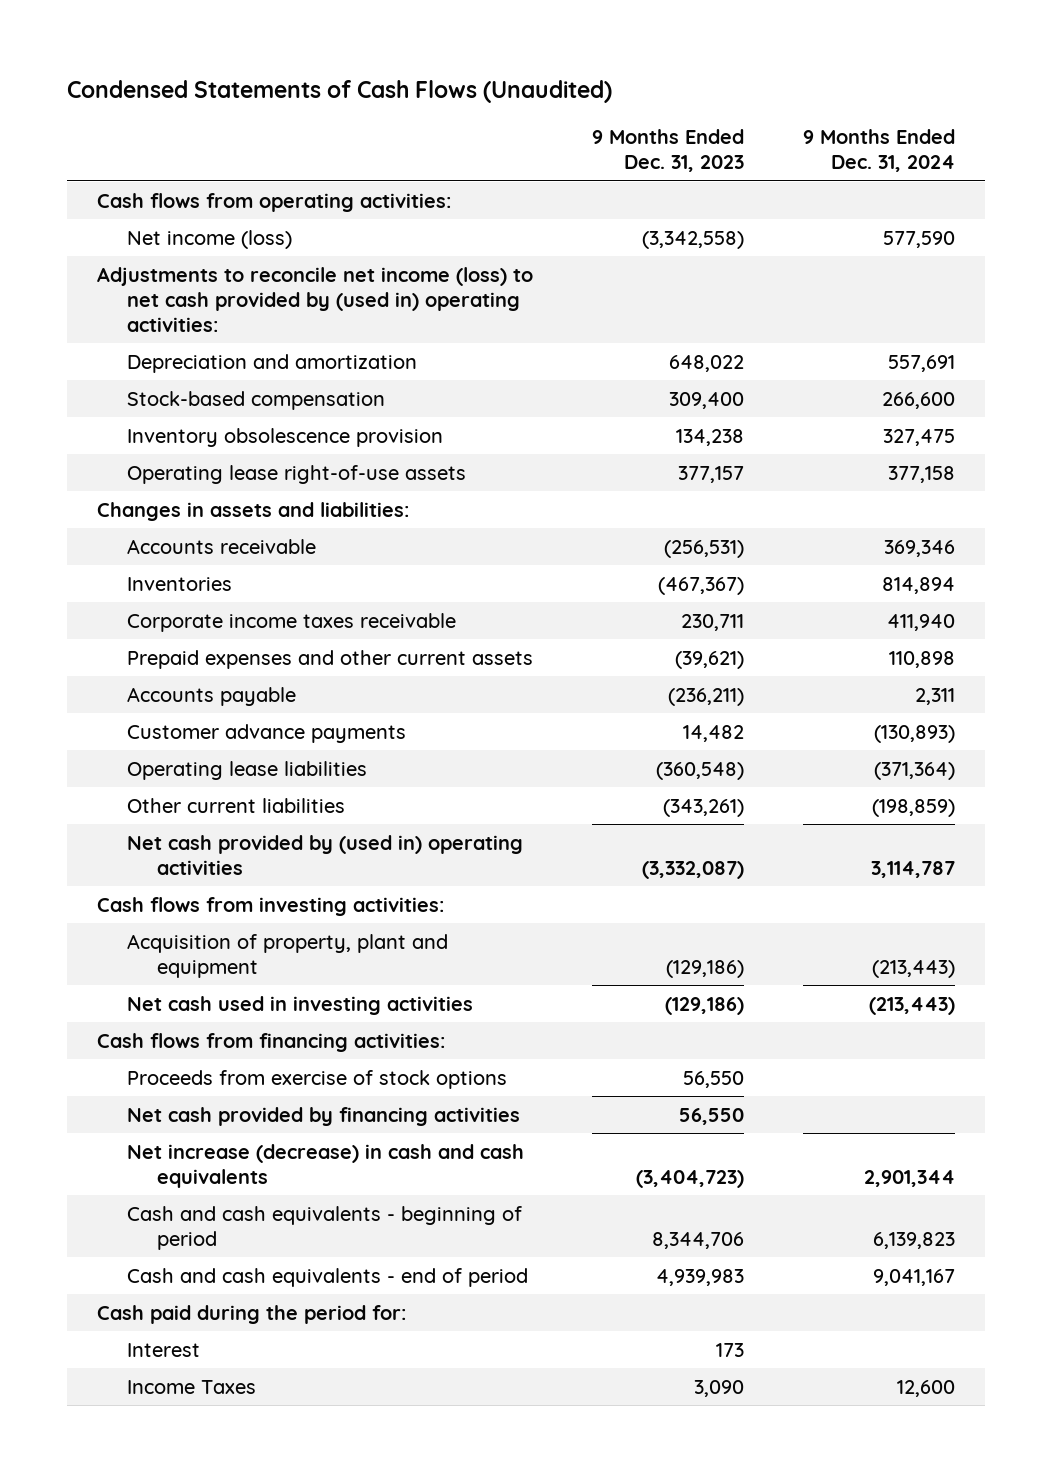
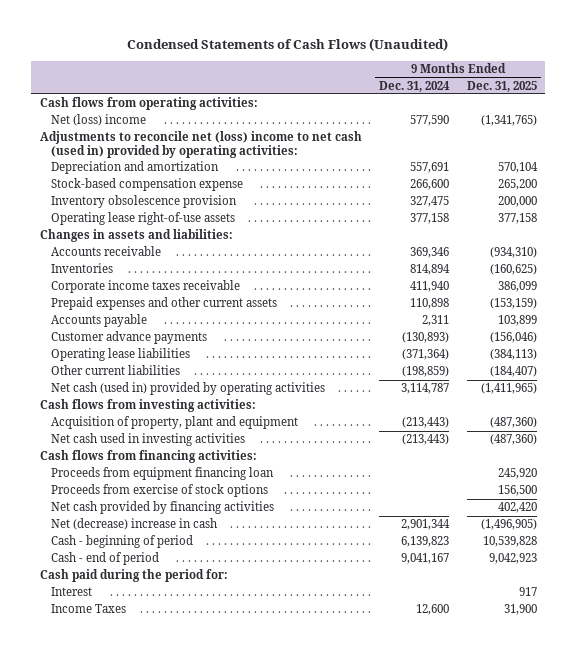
[592,129,745,173] 9 Months Ended Dec. 31, 2023 -> none
none -> [466,80,537,92] Dec. 31, 2025
[127,229,293,249] Net income (loss) -> [51,114,147,127] Net (loss) income
[96,266,533,333] Adjustments to reconcile net income (loss) to net cash provided by (used in) operating activities: -> [40,131,363,158] Adjustments to reconcile net (loss) income to net cash (used in) provided by operating activities:
[127,390,386,410] Stock-based compensation -> [51,178,244,192] Stock-based compensation expense
[127,834,524,875] Net cash provided by (used in) operating activities -> [51,382,326,396] Net cash (used in) provided by operating activities
none -> [51,467,275,481] Proceeds from equipment financing loan
[127,1143,525,1188] Net increase (decrease) in cash and cash equivalents -> [51,518,218,531] Net (decrease) increase in cash
[127,1205,523,1250] Cash and cash equivalents - beginning of period -> [51,535,194,549] Cash - beginning of period
[127,1267,529,1287] Cash and cash equivalents - end of period -> [51,552,160,566] Cash - end of period

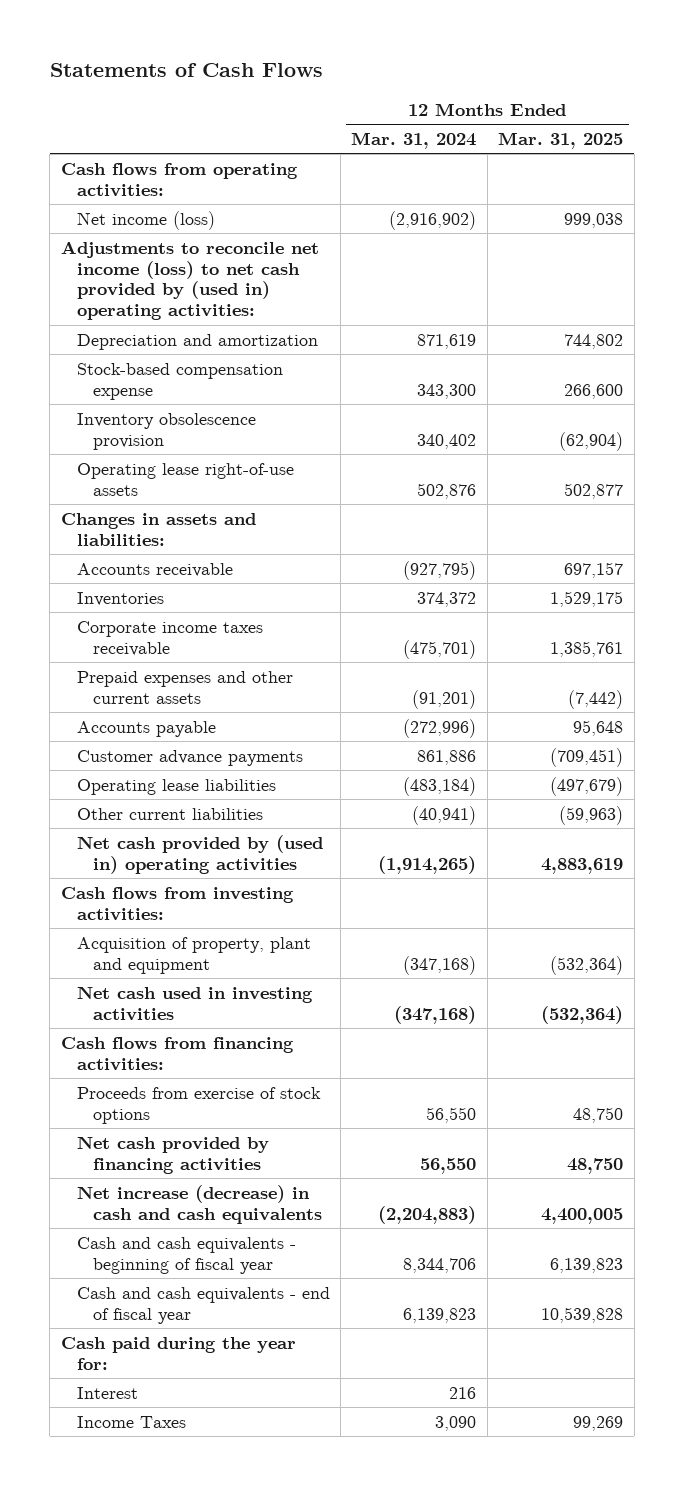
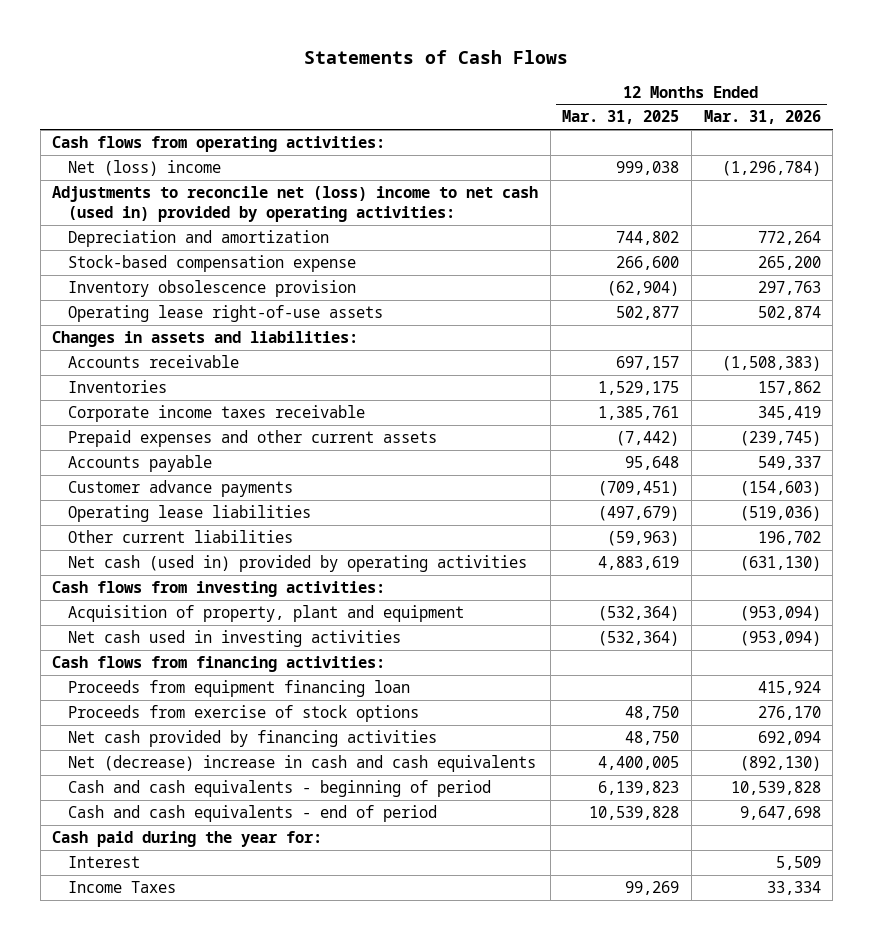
[351,131,477,149] Mar. 31, 2024 -> none
none -> [703,110,821,125] Mar. 31, 2026
[76,210,215,230] Net income (loss) -> [68,159,222,176] Net (loss) income
[60,240,319,321] Adjustments to reconcile net income (loss) to net cash provided by (used in) operating activities: -> [52,185,539,223] Adjustments to reconcile net (loss) income to net cash (used in) provided by operating activities:
[76,834,323,874] Net cash provided by (used in) operating activities -> [68,554,528,572] Net cash (used in) provided by operating activities
none -> [68,679,411,697] Proceeds from equipment financing loan
[76,1184,322,1224] Net increase (decrease) in cash and cash equivalents -> [68,754,537,772] Net (decrease) increase in cash and cash equivalents
[76,1236,296,1274] Cash and cash equivalents - beginning of fiscal year -> [68,779,492,797] Cash and cash equivalents - beginning of period
[76,1286,330,1324] Cash and cash equivalents - end of fiscal year -> [68,804,438,822] Cash and cash equivalents - end of period

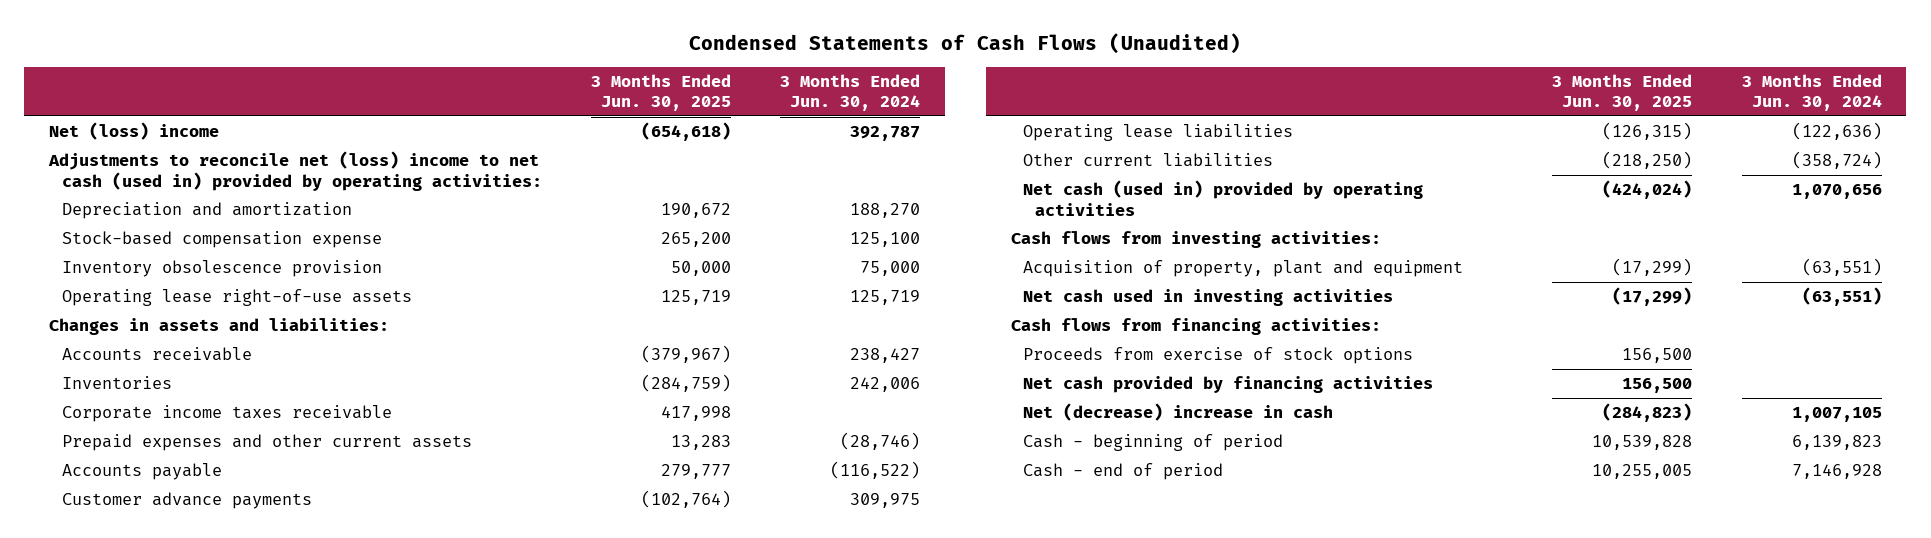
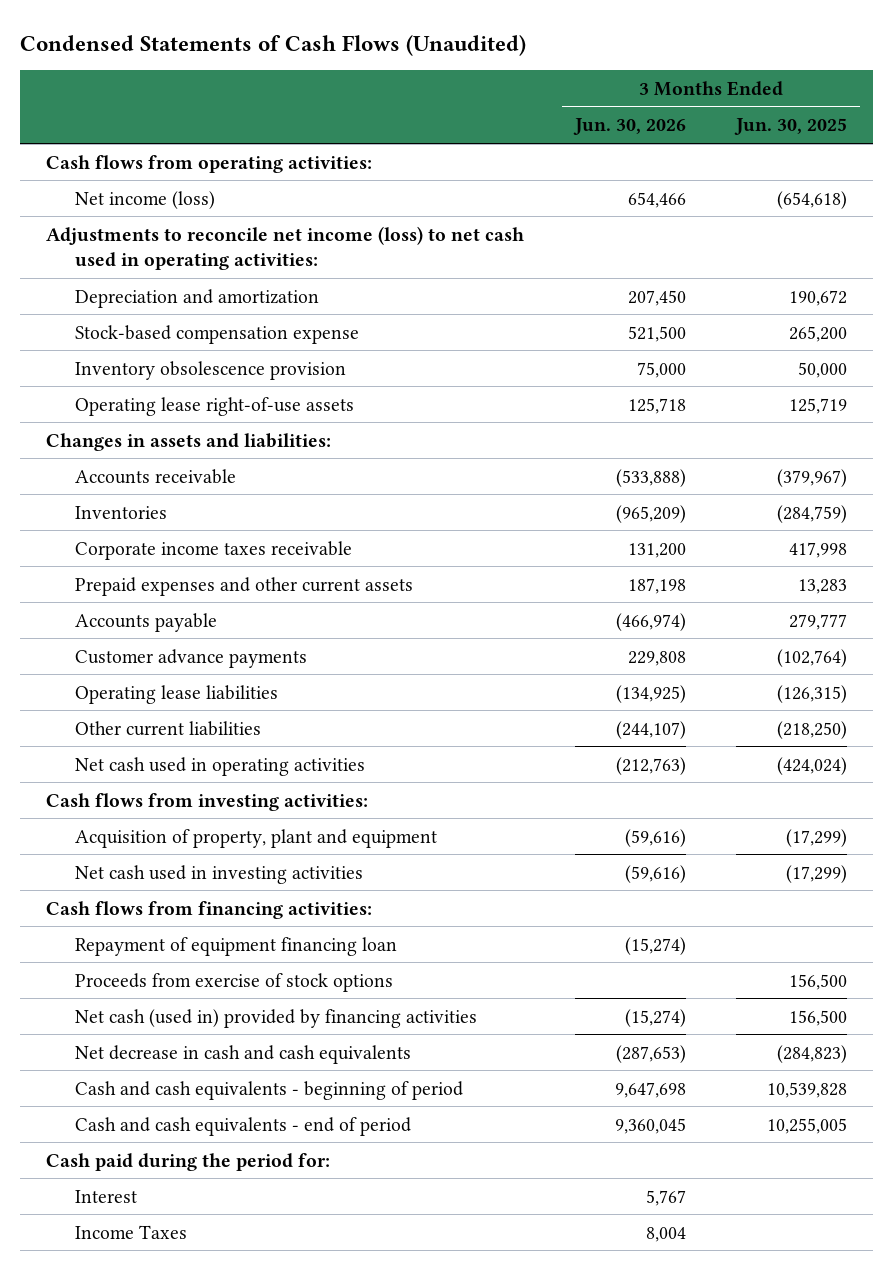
[780,73,921,112] 3 Months Ended Jun. 30, 2024 -> none
none -> [572,118,686,136] Jun. 30, 2026
none -> [45,154,372,173] Cash flows from operating activities:
[49,122,220,141] Net (loss) income -> [75,190,216,209] Net income (loss)
[48,151,542,191] Adjustments to reconcile net (loss) income to net cash (used in) provided by operating activities: -> [45,225,524,270] Adjustments to reconcile net income (loss) to net cash used in operating activities:
[1023,180,1424,216] Net cash (used in) provided by operating activities -> [75,756,366,776] Net cash used in operating activities
none -> [75,936,398,956] Repayment of equipment financing loan
[1023,376,1434,394] Net cash provided by financing activities -> [75,1008,478,1028] Net cash (used in) provided by financing activities
[1023,403,1334,422] Net (decrease) increase in cash -> [75,1044,412,1064] Net decrease in cash and cash equivalents
[1023,434,1284,452] Cash - beginning of period -> [75,1080,464,1100] Cash and cash equivalents - beginning of period
[1023,463,1224,481] Cash - end of period -> [75,1116,412,1136] Cash and cash equivalents - end of period
none -> [45,1152,330,1171] Cash paid during the period for:
none -> [75,1189,138,1203] Interest
none -> [75,1224,188,1239] Income Taxes

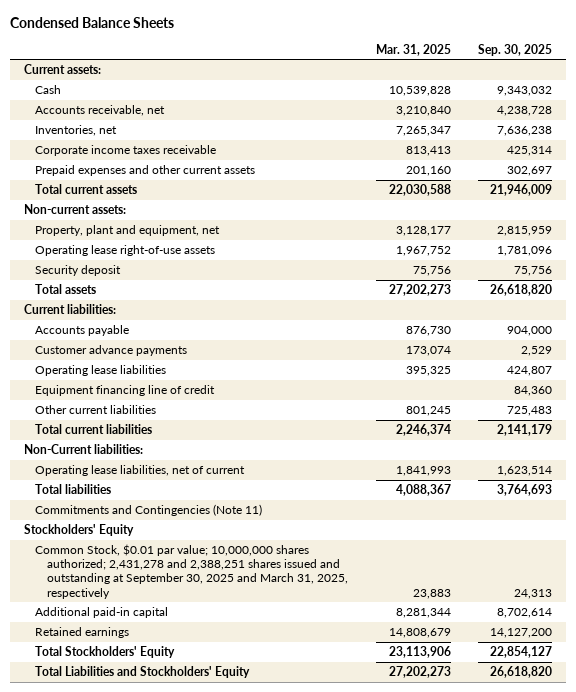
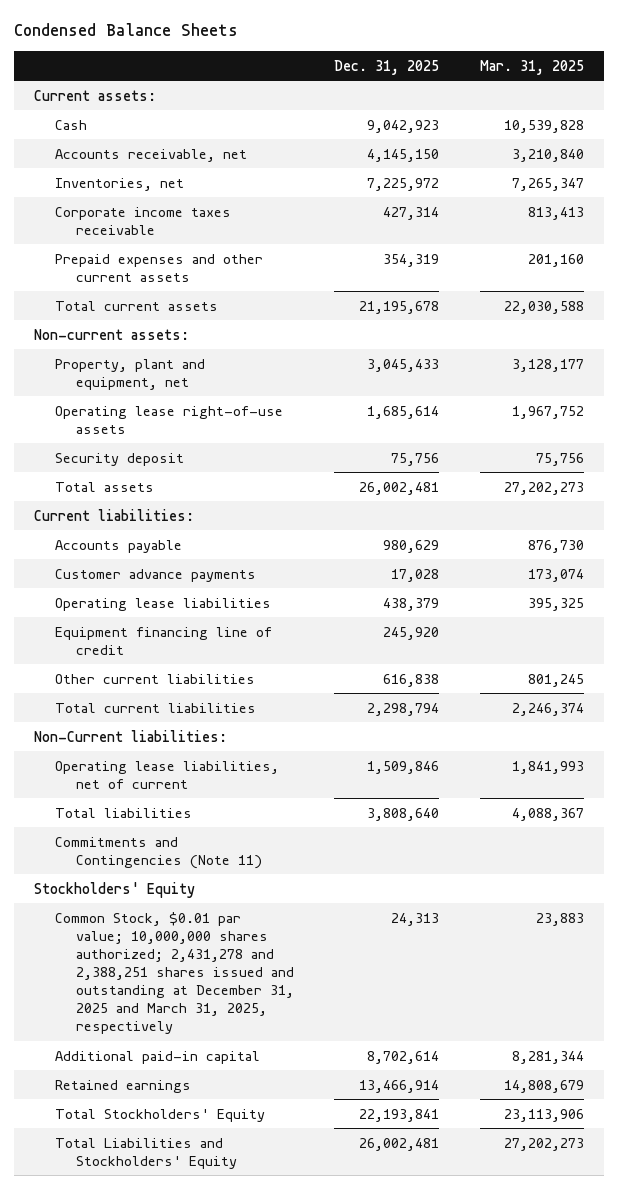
[478,43,553,56] Sep. 30, 2025 -> none
none -> [334,59,440,75] Dec. 31, 2025
[35,543,348,599] Common Stock, $0.01 par value; 10,000,000 shares authorized; 2,431,278 and 2,388,251 shares issued and outstanding at September 30, 2025 and March 31, 2025, respectively -> [54,911,294,1035] Common Stock, $0.01 par value; 10,000,000 shares authorized; 2,431,278 and 2,388,251 shares issued and outstanding at December 31, 2025 and March 31, 2025, respectively

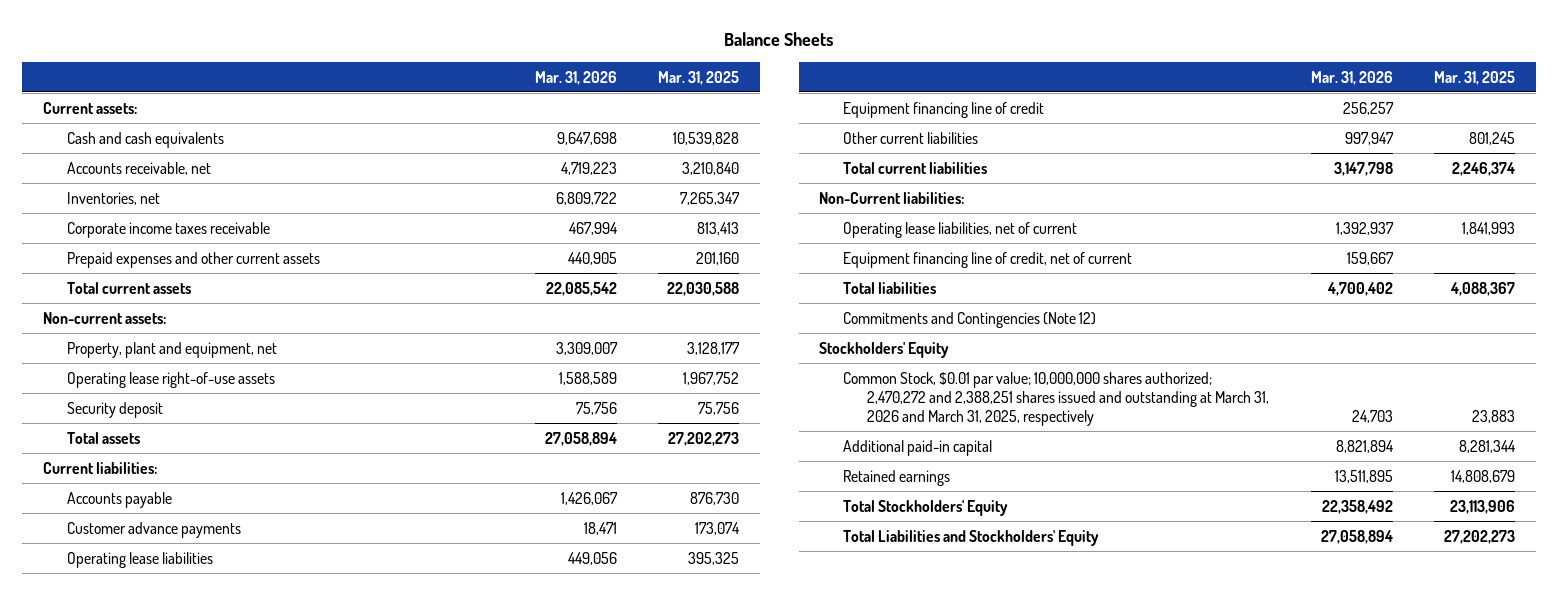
[13,23,238,37] Condensed Balance Sheets -> [724,32,834,47] Balance Sheets
[334,59,440,75] Dec. 31, 2025 -> none
none -> [534,70,617,85] Mar. 31, 2026
[54,119,87,130] Cash -> [67,131,225,148] Cash and cash equivalents
none -> [843,251,1133,268] Equipment financing line of credit, net of current
[54,836,262,869] Commitments and Contingencies (Note 11) -> [843,311,1097,328] Commitments and Contingencies (Note 12)
[54,911,294,1035] Common Stock, $0.01 par value; 10,000,000 shares authorized; 2,431,278 and 2,388,251 shares issued and outstanding at December 31, 2025 and March 31, 2025, respectively -> [843,371,1270,427] Common Stock, $0.01 par value; 10,000,000 shares authorized; 2,470,272 and 2,388,251 shares issued and outstanding at March 31, 2026 and March 31, 2025, respectively

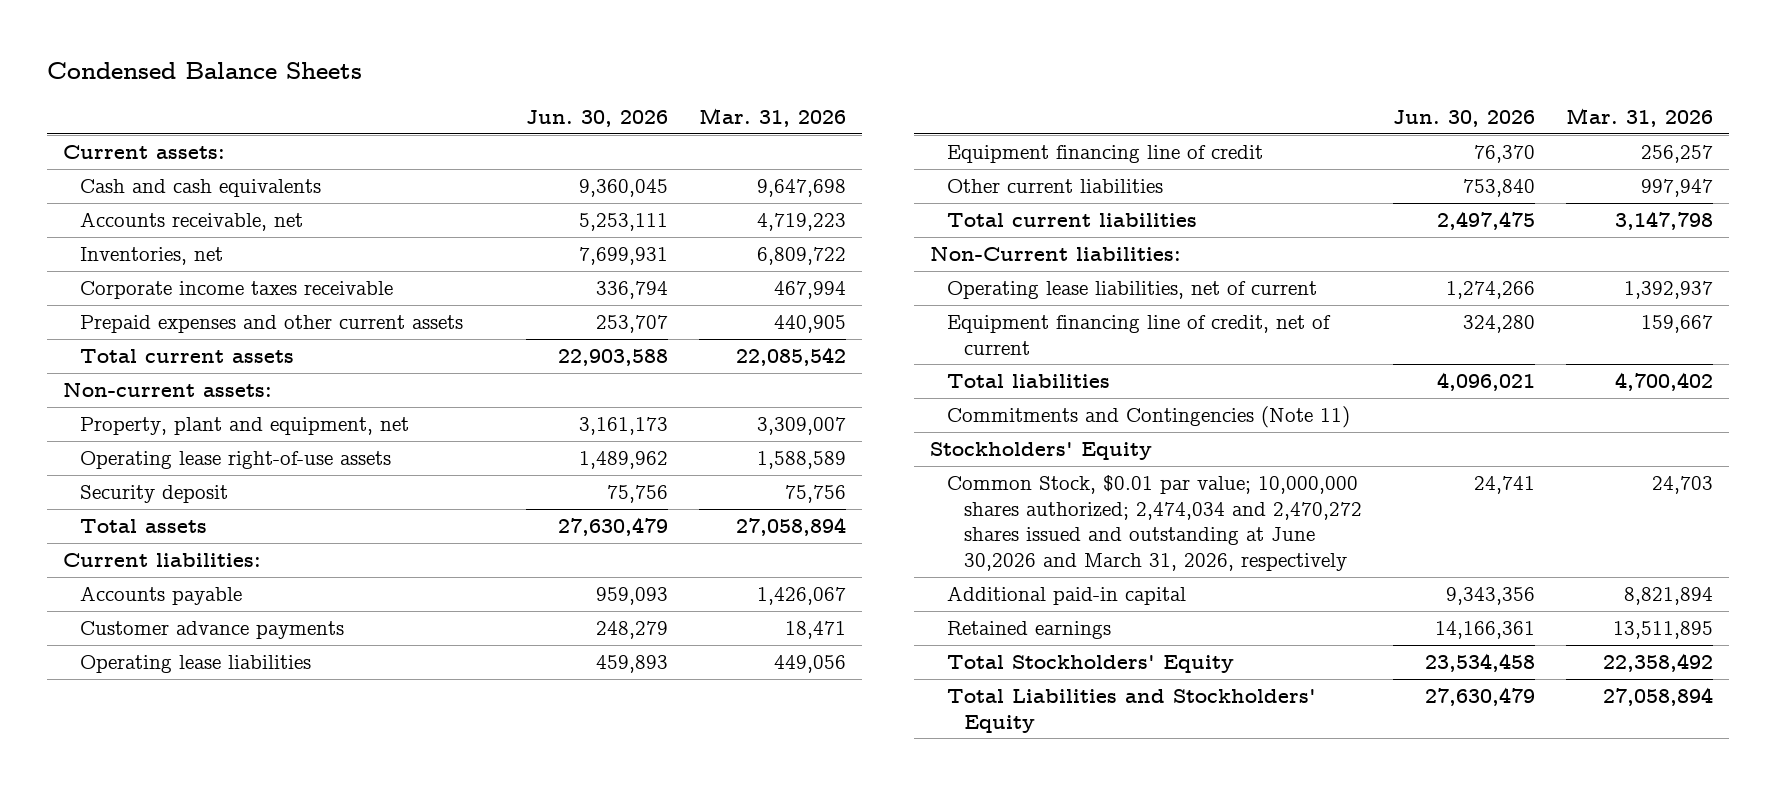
[724,32,834,47] Balance Sheets -> [47,62,363,80] Condensed Balance Sheets
[657,70,739,85] Mar. 31, 2025 -> none
none -> [526,110,669,128] Jun. 30, 2026
[843,311,1097,328] Commitments and Contingencies (Note 12) -> [946,406,1350,429] Commitments and Contingencies (Note 11)
[843,371,1270,427] Common Stock, $0.01 par value; 10,000,000 shares authorized; 2,470,272 and 2,388,251 shares issued and outstanding at March 31, 2026 and March 31, 2025, respectively -> [946,475,1363,572] Common Stock, $0.01 par value; 10,000,000 shares authorized; 2,474,034 and 2,470,272 shares issued and outstanding at June 30,2026 and March 31, 2026, respectively

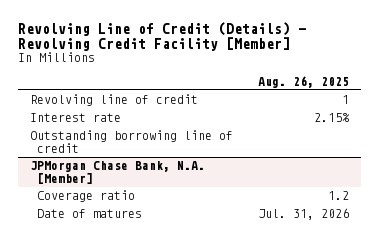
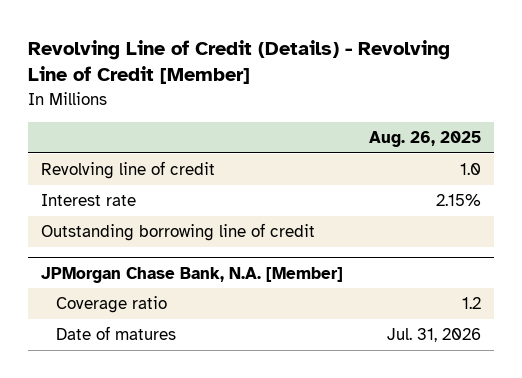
[18,21,307,52] Revolving Line of Credit (Details) - Revolving Credit Facility [Member] -> [28,39,451,85] Revolving Line of Credit (Details) - Revolving Line of Credit [Member]
[341,95,349,105] 1 -> [460,163,482,176] 1.0

